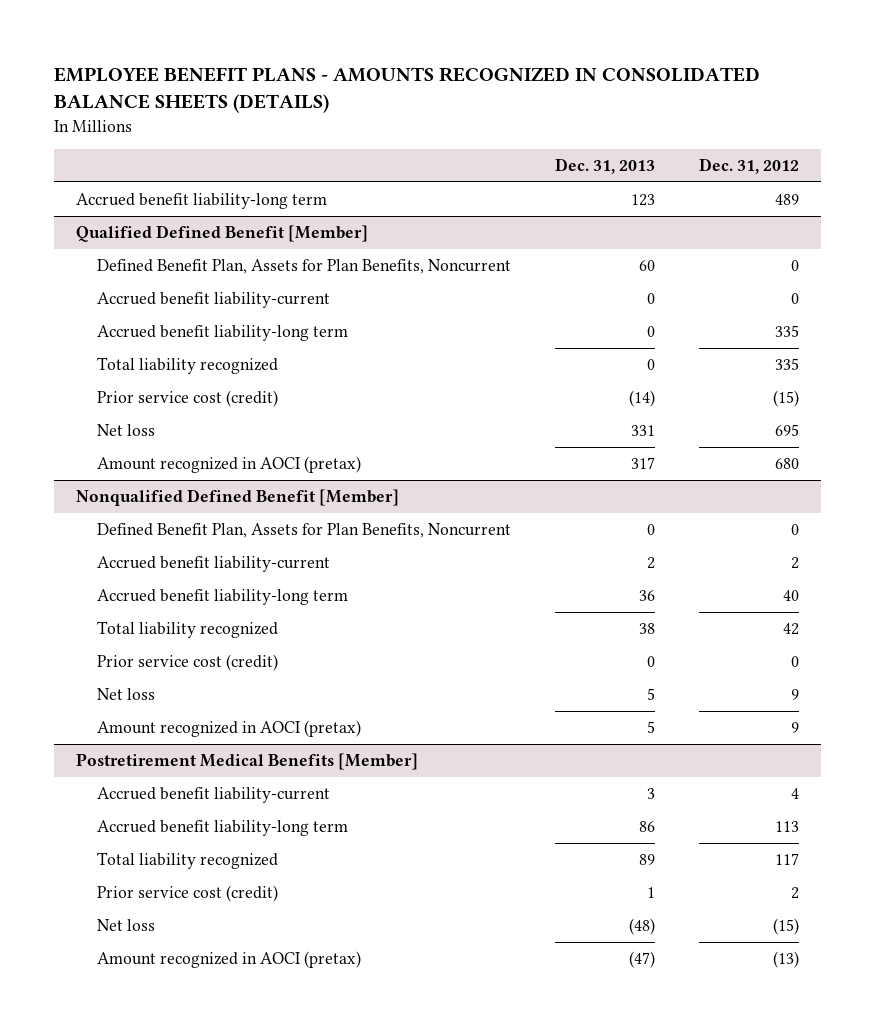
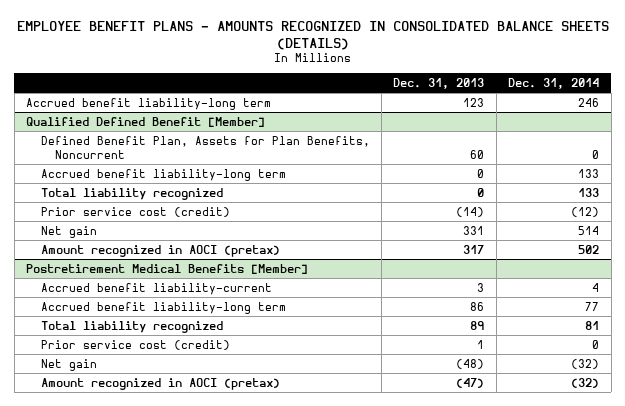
[698,157,799,174] Dec. 31, 2012 -> none
none -> [508,77,600,89] Dec. 31, 2014
[96,291,330,308] Accrued benefit liability-current -> none
[96,423,155,436] Net loss -> [40,225,97,238] Net gain
[76,488,400,506] Nonqualified Defined Benefit [Member] -> none
[96,522,511,538] Defined Benefit Plan, Assets for Plan Benefits, Noncurrent -> none
[96,555,330,572] Accrued benefit liability-current -> none
[96,588,348,605] Accrued benefit liability-long term -> none
[96,620,278,638] Total liability recognized -> none
[96,653,278,671] Prior service cost (credit) -> none
[96,687,155,700] Net loss -> none
[96,719,361,737] Amount recognized in AOCI (pretax) -> none
[96,918,155,931] Net loss -> [40,358,97,371] Net gain

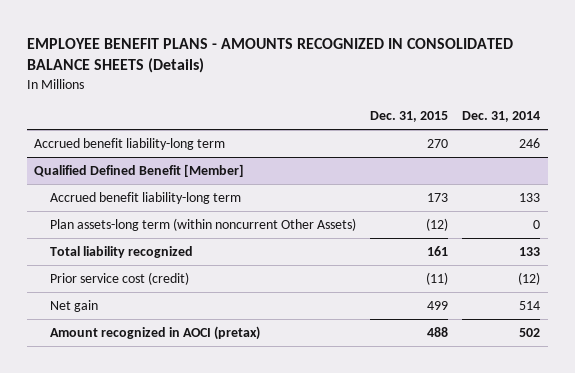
[16,20,609,50] EMPLOYEE BENEFIT PLANS - AMOUNTS RECOGNIZED IN CONSOLIDATED BALANCE SHEETS (DETAILS) -> [27,37,514,74] EMPLOYEE BENEFIT PLANS - AMOUNTS RECOGNIZED IN CONSOLIDATED BALANCE SHEETS (Details)
[393,77,485,89] Dec. 31, 2013 -> none
none -> [370,111,449,123] Dec. 31, 2015
[40,135,370,159] Defined Benefit Plan, Assets for Plan Benefits, Noncurrent -> none
none -> [49,217,356,231] Plan assets-long term (within noncurrent Other Assets)
[25,263,308,274] Postretirement Medical Benefits [Member] -> none
[40,282,272,295] Accrued benefit liability-current -> none
[40,301,286,314] Accrued benefit liability-long term -> none
[40,320,223,333] Total liability recognized -> none
[40,339,230,350] Prior service cost (credit) -> none
[40,358,97,371] Net gain -> none
[40,377,280,390] Amount recognized in AOCI (pretax) -> none

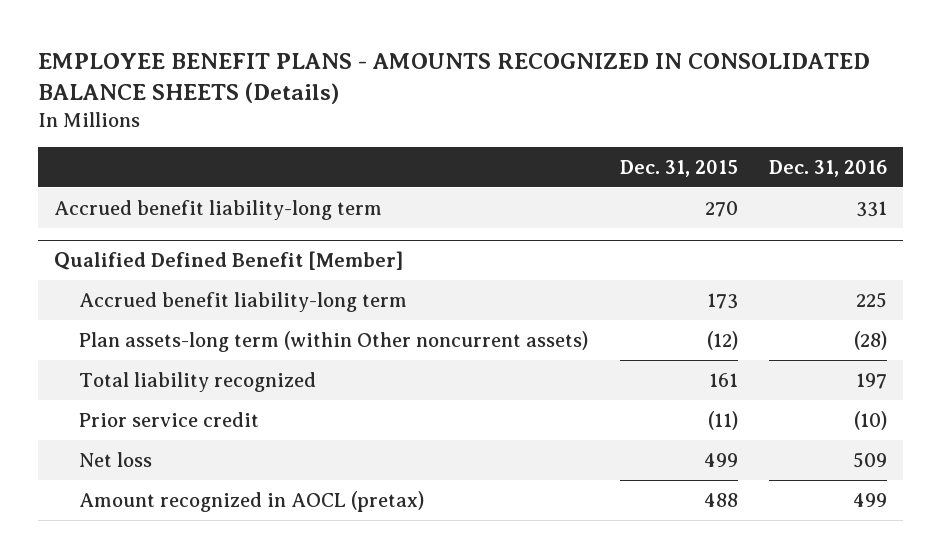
[462,111,541,123] Dec. 31, 2014 -> none
none -> [769,159,888,177] Dec. 31, 2016
[49,217,356,231] Plan assets-long term (within noncurrent Other Assets) -> [78,330,588,352] Plan assets-long term (within Other noncurrent assets)
[49,271,189,285] Prior service cost (credit) -> [78,411,259,427] Prior service credit
[49,299,98,312] Net gain -> [78,451,152,467] Net loss
[49,325,260,340] Amount recognized in AOCI (pretax) -> [78,490,424,512] Amount recognized in AOCL (pretax)

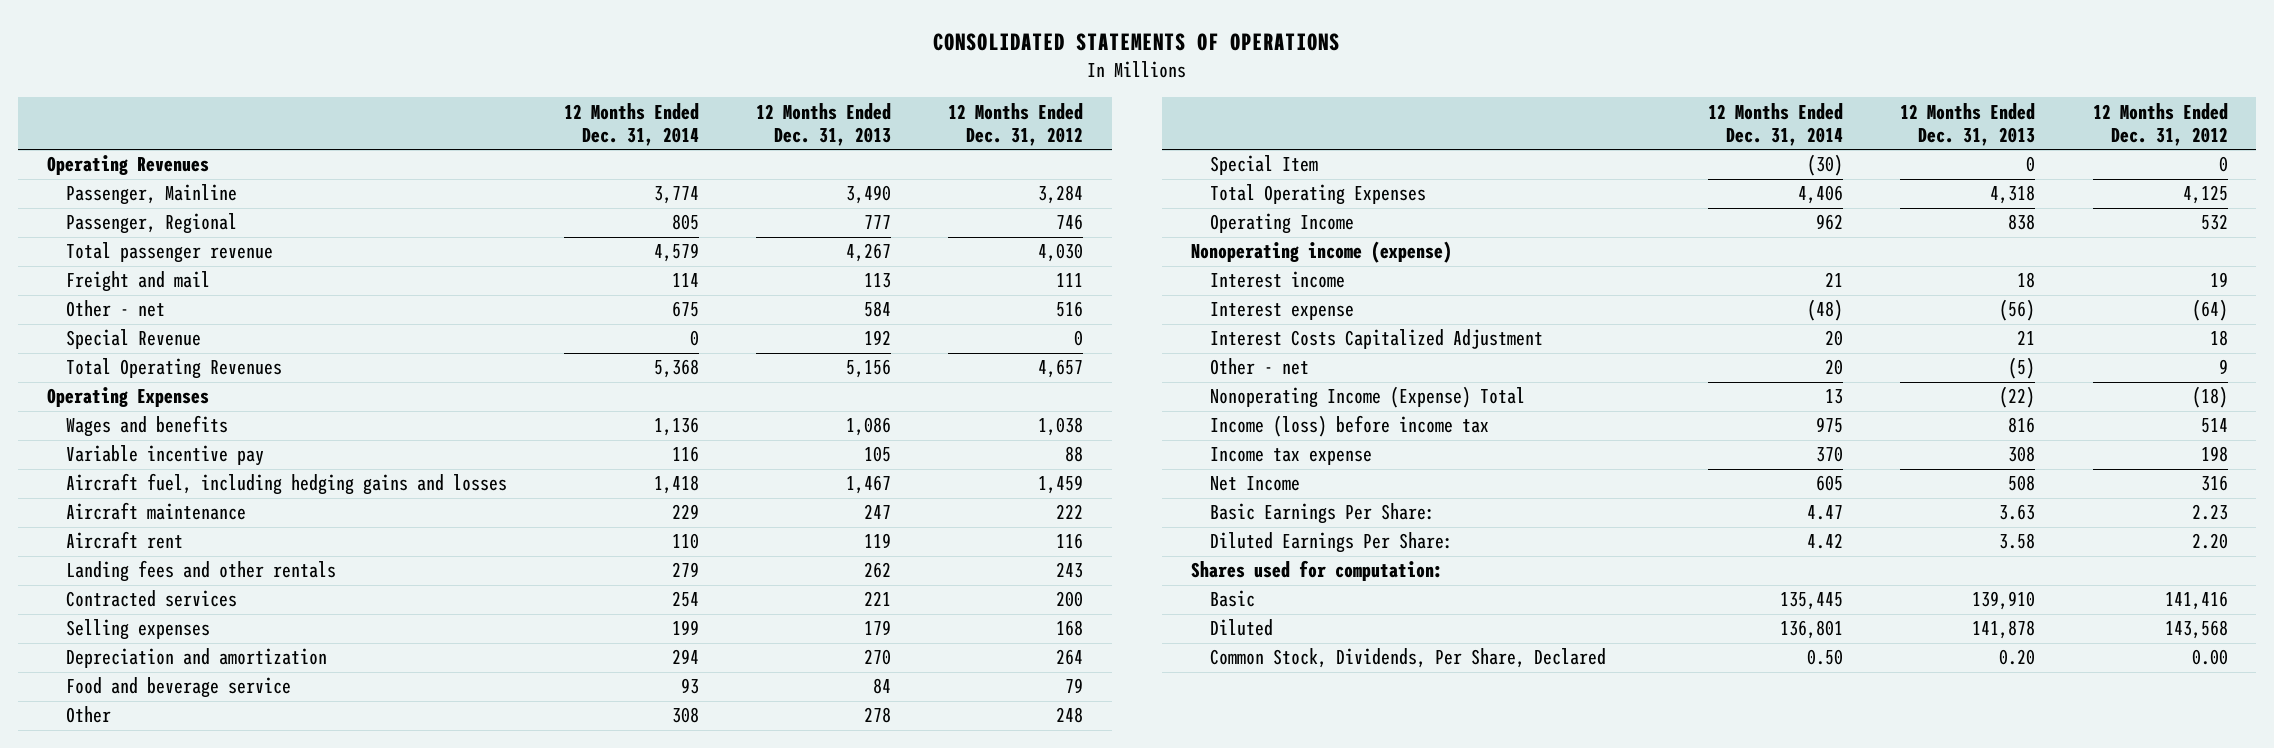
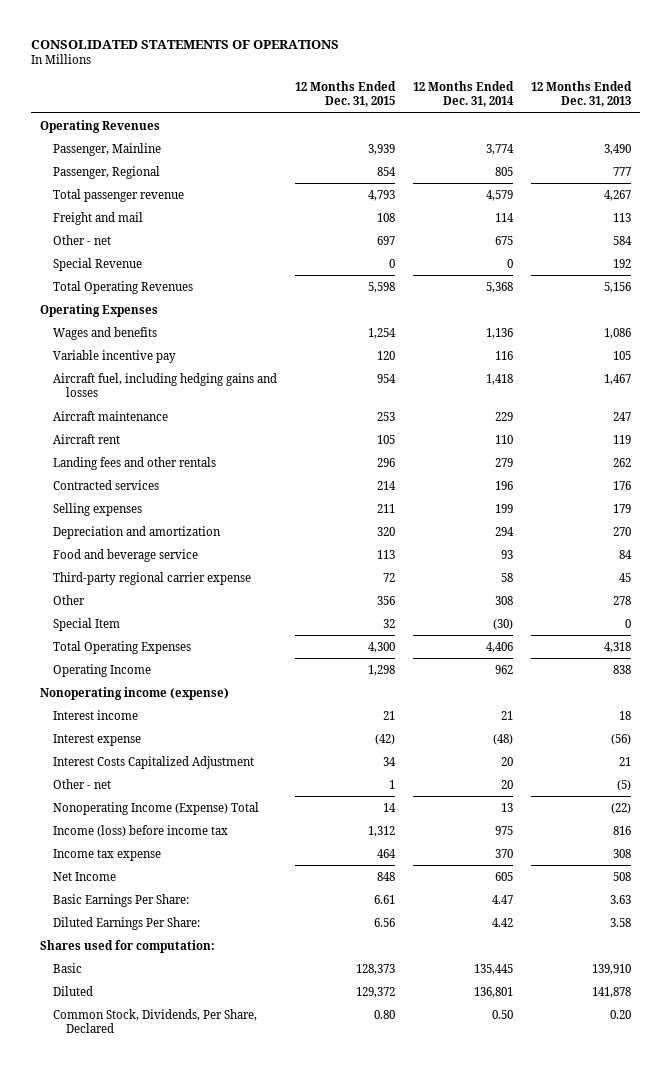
[948,102,1084,146] 12 Months Ended Dec. 31, 2012 -> none
none -> [294,80,396,108] 12 Months Ended Dec. 31, 2015
[672,591,700,608] 254 -> [494,480,513,490] 196
[864,591,892,607] 221 -> [612,480,631,490] 176
none -> [53,571,252,585] Third-party regional carrier expense

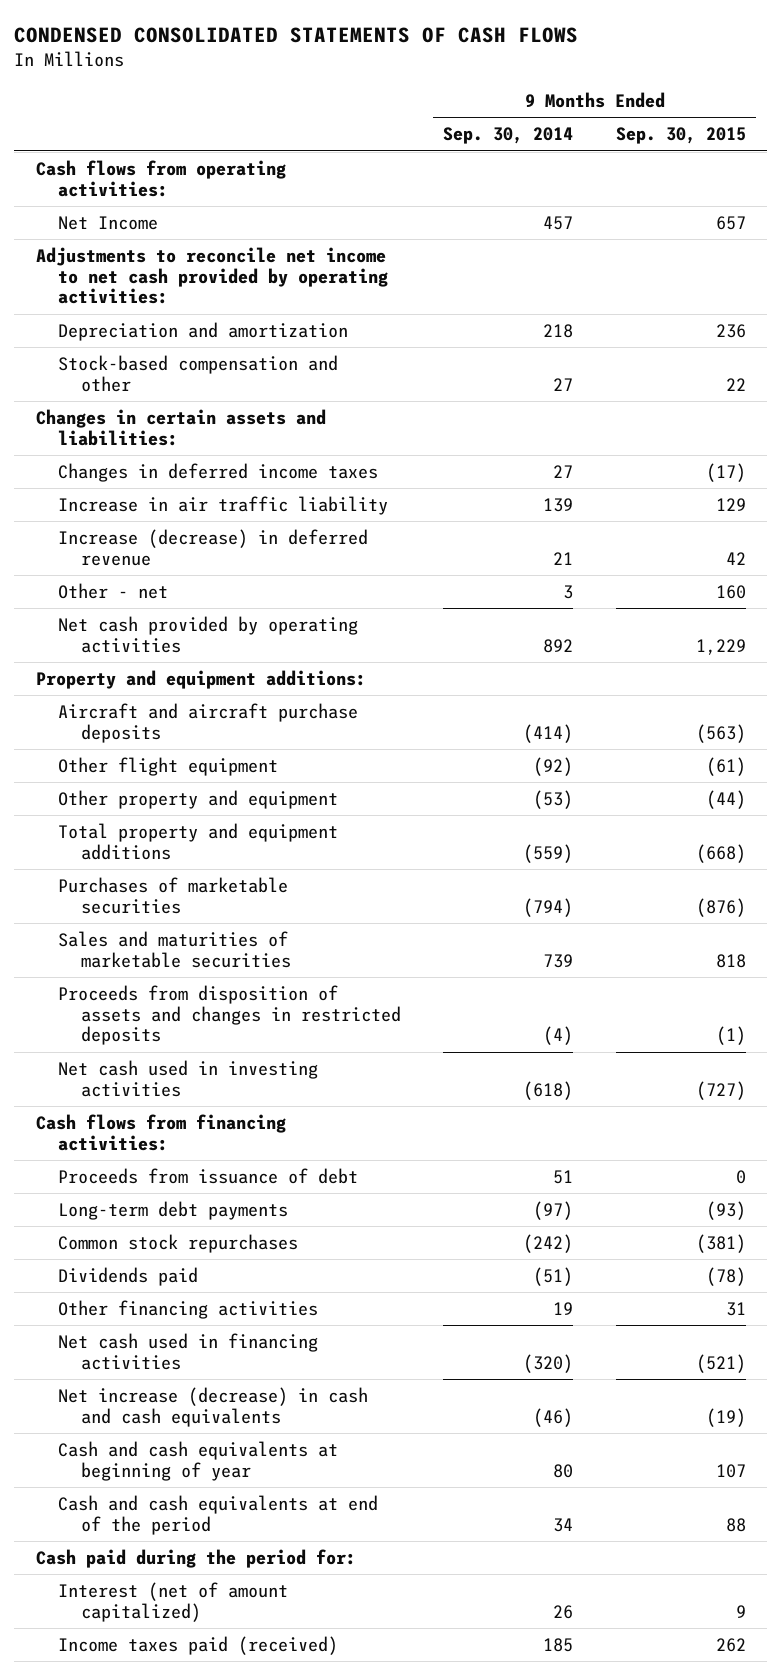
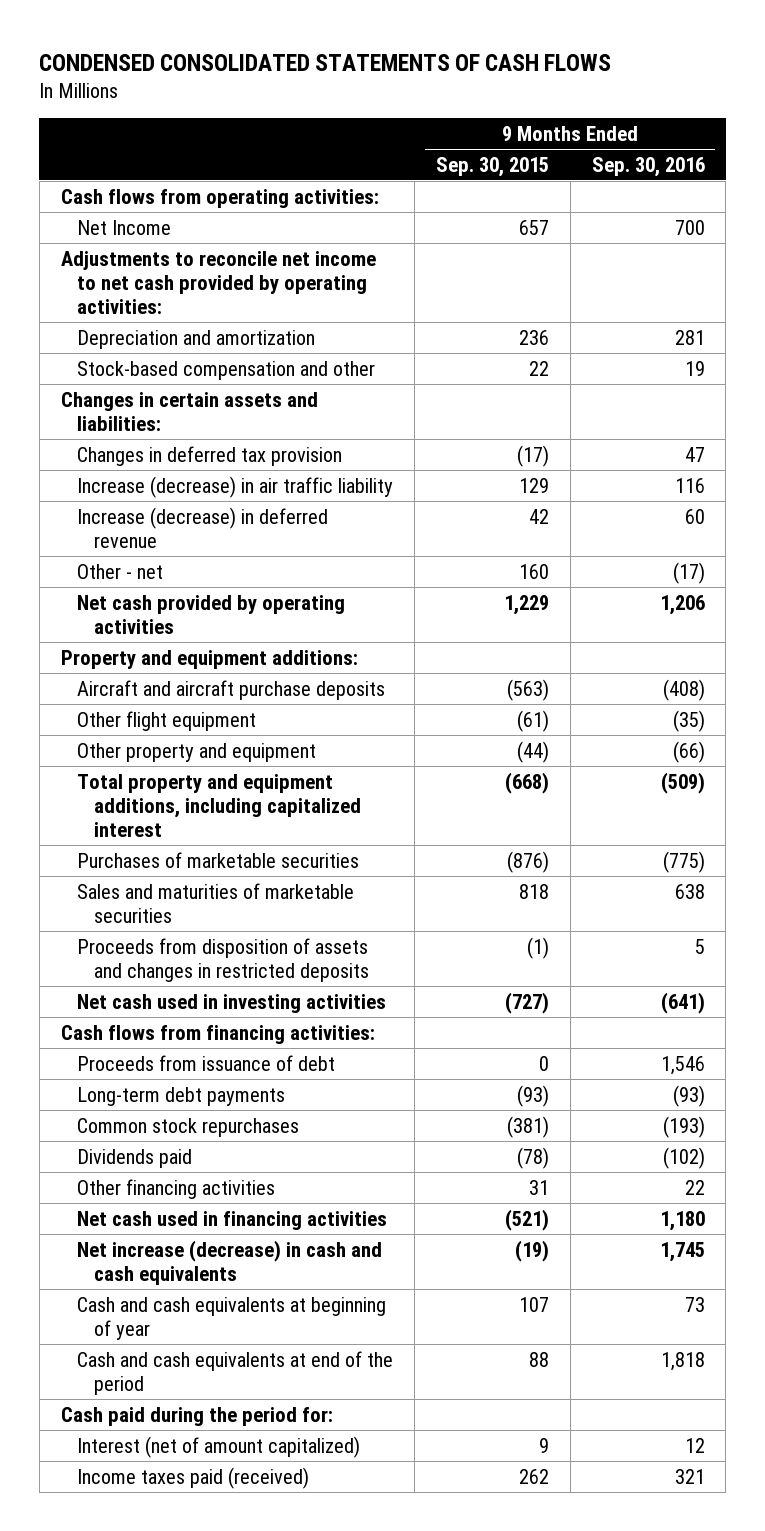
[443,127,574,145] Sep. 30, 2014 -> none
none -> [591,156,705,177] Sep. 30, 2016
[58,462,379,482] Changes in deferred income taxes -> [77,445,343,466] Changes in deferred tax provision
[58,495,389,515] Increase in air traffic liability -> [77,475,394,498] Increase (decrease) in air traffic liability
[58,822,339,860] Total property and equipment additions -> [77,773,362,837] Total property and equipment additions, including capitalized interest

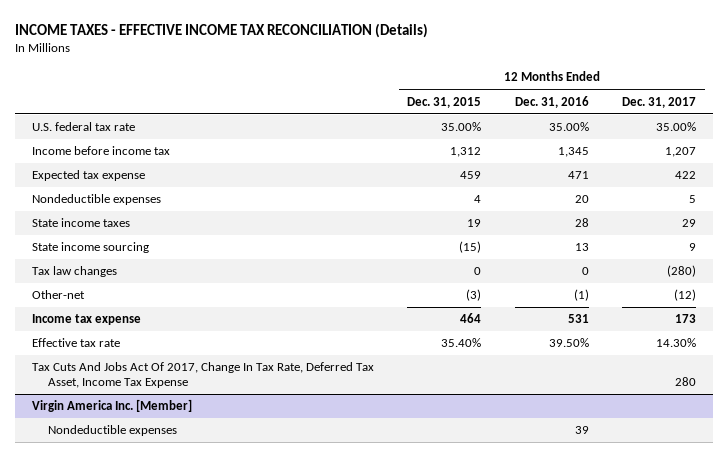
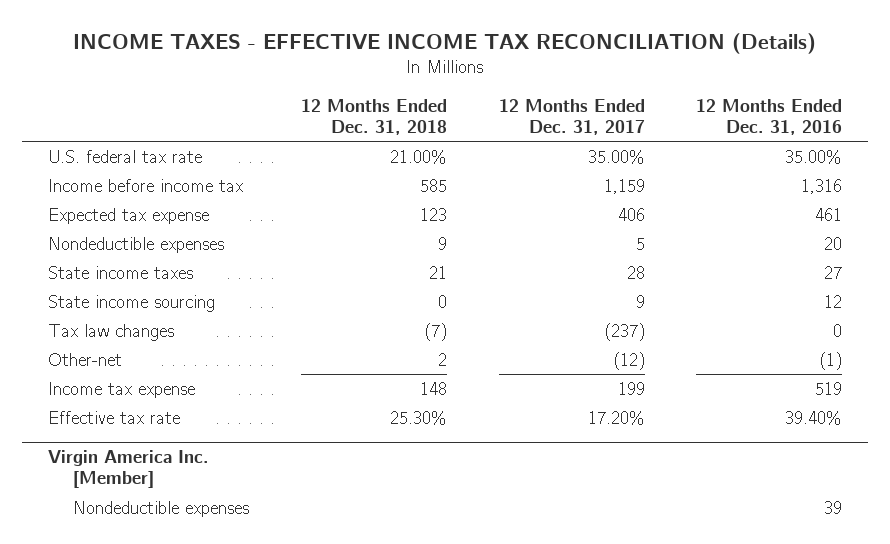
[407,96,482,108] Dec. 31, 2015 -> none
none -> [301,98,448,135] 12 Months Ended Dec. 31, 2018
[557,147,589,158] 1,345 -> [801,178,843,194] 1,316
[665,147,697,158] 1,207 -> [603,178,645,194] 1,159
[567,171,589,180] 471 -> [815,207,843,221] 461
[675,171,697,180] 422 -> [617,207,645,221] 406
[574,218,589,228] 28 -> [824,265,843,279] 27
[682,219,697,228] 29 -> [626,265,645,279] 28
[574,243,589,252] 13 -> [824,294,843,308] 12
[667,265,697,278] (280) -> [603,322,645,341] (237)
[32,362,375,388] Tax Cuts And Jobs Act Of 2017, Change In Tax Rate, Deferred Tax Asset, Income Tax Expense -> none
[567,314,589,324] 531 -> [815,381,843,395] 519
[675,314,697,324] 173 -> [617,381,645,395] 199
[548,338,589,348] 39.50% -> [785,410,843,425] 39.40%
[656,338,697,348] 14.30% -> [587,410,645,425] 17.20%

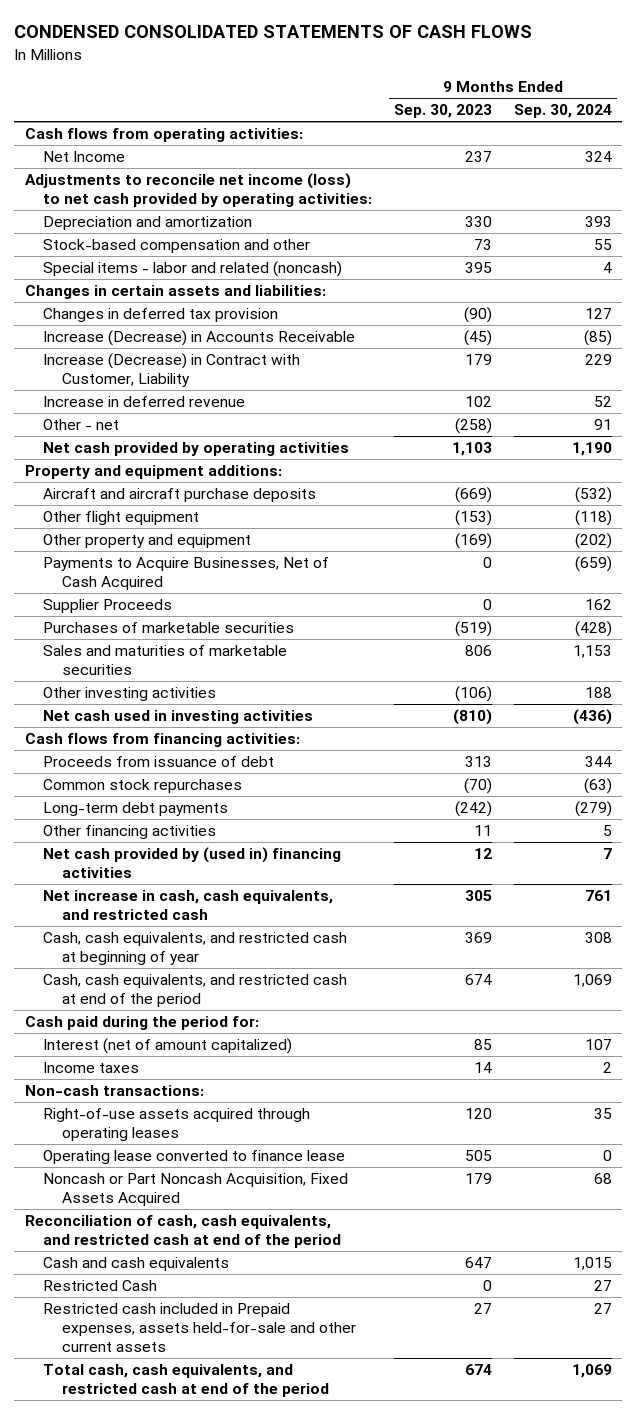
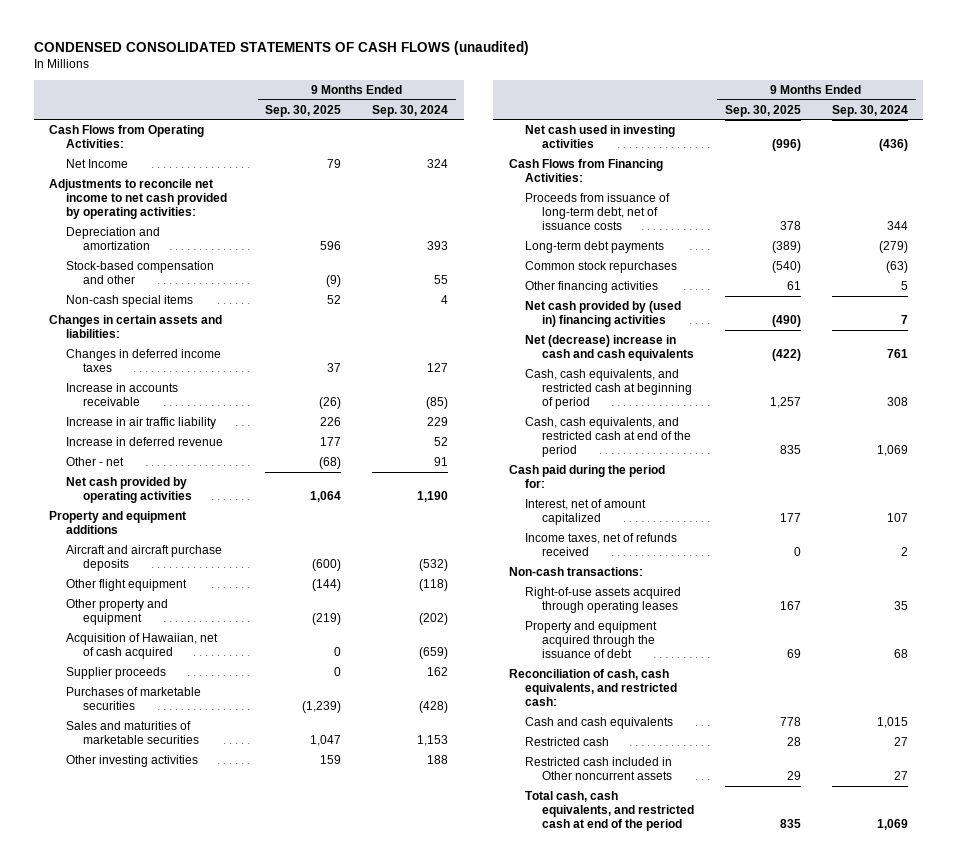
[14,25,533,39] CONDENSED CONSOLIDATED STATEMENTS OF CASH FLOWS -> [33,40,529,55] CONDENSED CONSOLIDATED STATEMENTS OF CASH FLOWS (unaudited)
[393,104,492,119] Sep. 30, 2023 -> none
none -> [265,104,342,117] Sep. 30, 2025
[24,128,303,143] Cash flows from operating activities: -> [48,125,204,148] Cash Flows from Operating Activities:
[24,173,373,207] Adjustments to reconcile net income (loss) to net cash provided by operating activities: -> [48,179,227,219] Adjustments to reconcile net income to net cash provided by operating activities:
[43,261,343,278] Special items - labor and related (noncash) -> [65,295,193,308] Non-cash special items
[43,308,279,323] Changes in deferred tax provision -> [65,349,221,372] Changes in deferred income taxes
[43,330,356,347] Increase (Decrease) in Accounts Receivable -> [65,383,178,406] Increase in accounts receivable
[43,353,301,387] Increase (Decrease) in Contract with Customer, Liability -> [65,417,216,430] Increase in air traffic liability
[24,465,282,480] Property and equipment additions: -> [48,511,186,534] Property and equipment additions
[43,557,330,590] Payments to Acquire Businesses, Net of Cash Acquired -> [65,633,218,659] Acquisition of Hawaiian, net of cash acquired
[43,599,173,614] Supplier Proceeds -> [65,667,166,680] Supplier proceeds
[24,733,300,748] Cash flows from financing activities: -> [508,159,663,182] Cash Flows from Financing Activities:
[43,756,275,768] Proceeds from issuance of debt -> [525,193,671,230] Proceeds from issuance of long-term debt, net of issuance costs
[43,779,243,794] Common stock repurchases -> [525,261,678,274] Common stock repurchases
[43,890,334,920] Net increase in cash, cash equivalents, and restricted cash -> [525,335,695,361] Net (decrease) increase in cash and cash equivalents
[43,932,348,965] Cash, cash equivalents, and restricted cash at beginning of year -> [525,369,693,409] Cash, cash equivalents, and restricted cash at beginning of period
[43,1038,293,1055] Interest (net of amount capitalized) -> [525,499,647,525] Interest, net of amount capitalized
[43,1062,140,1074] Income taxes -> [525,533,678,556] Income taxes, net of refunds received
[43,1150,346,1165] Operating lease converted to finance lease -> none
[43,1173,349,1206] Noncash or Part Noncash Acquisition, Fixed Assets Acquired -> [525,621,658,658] Property and equipment acquired through the issuance of debt
[24,1215,342,1248] Reconciliation of cash, cash equivalents, and restricted cash at end of the period -> [508,669,678,706] Reconciliation of cash, cash equivalents, and restricted cash:
[43,1280,158,1292] Restricted Cash -> [525,737,610,747] Restricted cash
[43,1303,356,1352] Restricted cash included in Prepaid expenses, assets held-for-sale and other current assets -> [525,757,673,780] Restricted cash included in Other noncurrent assets

